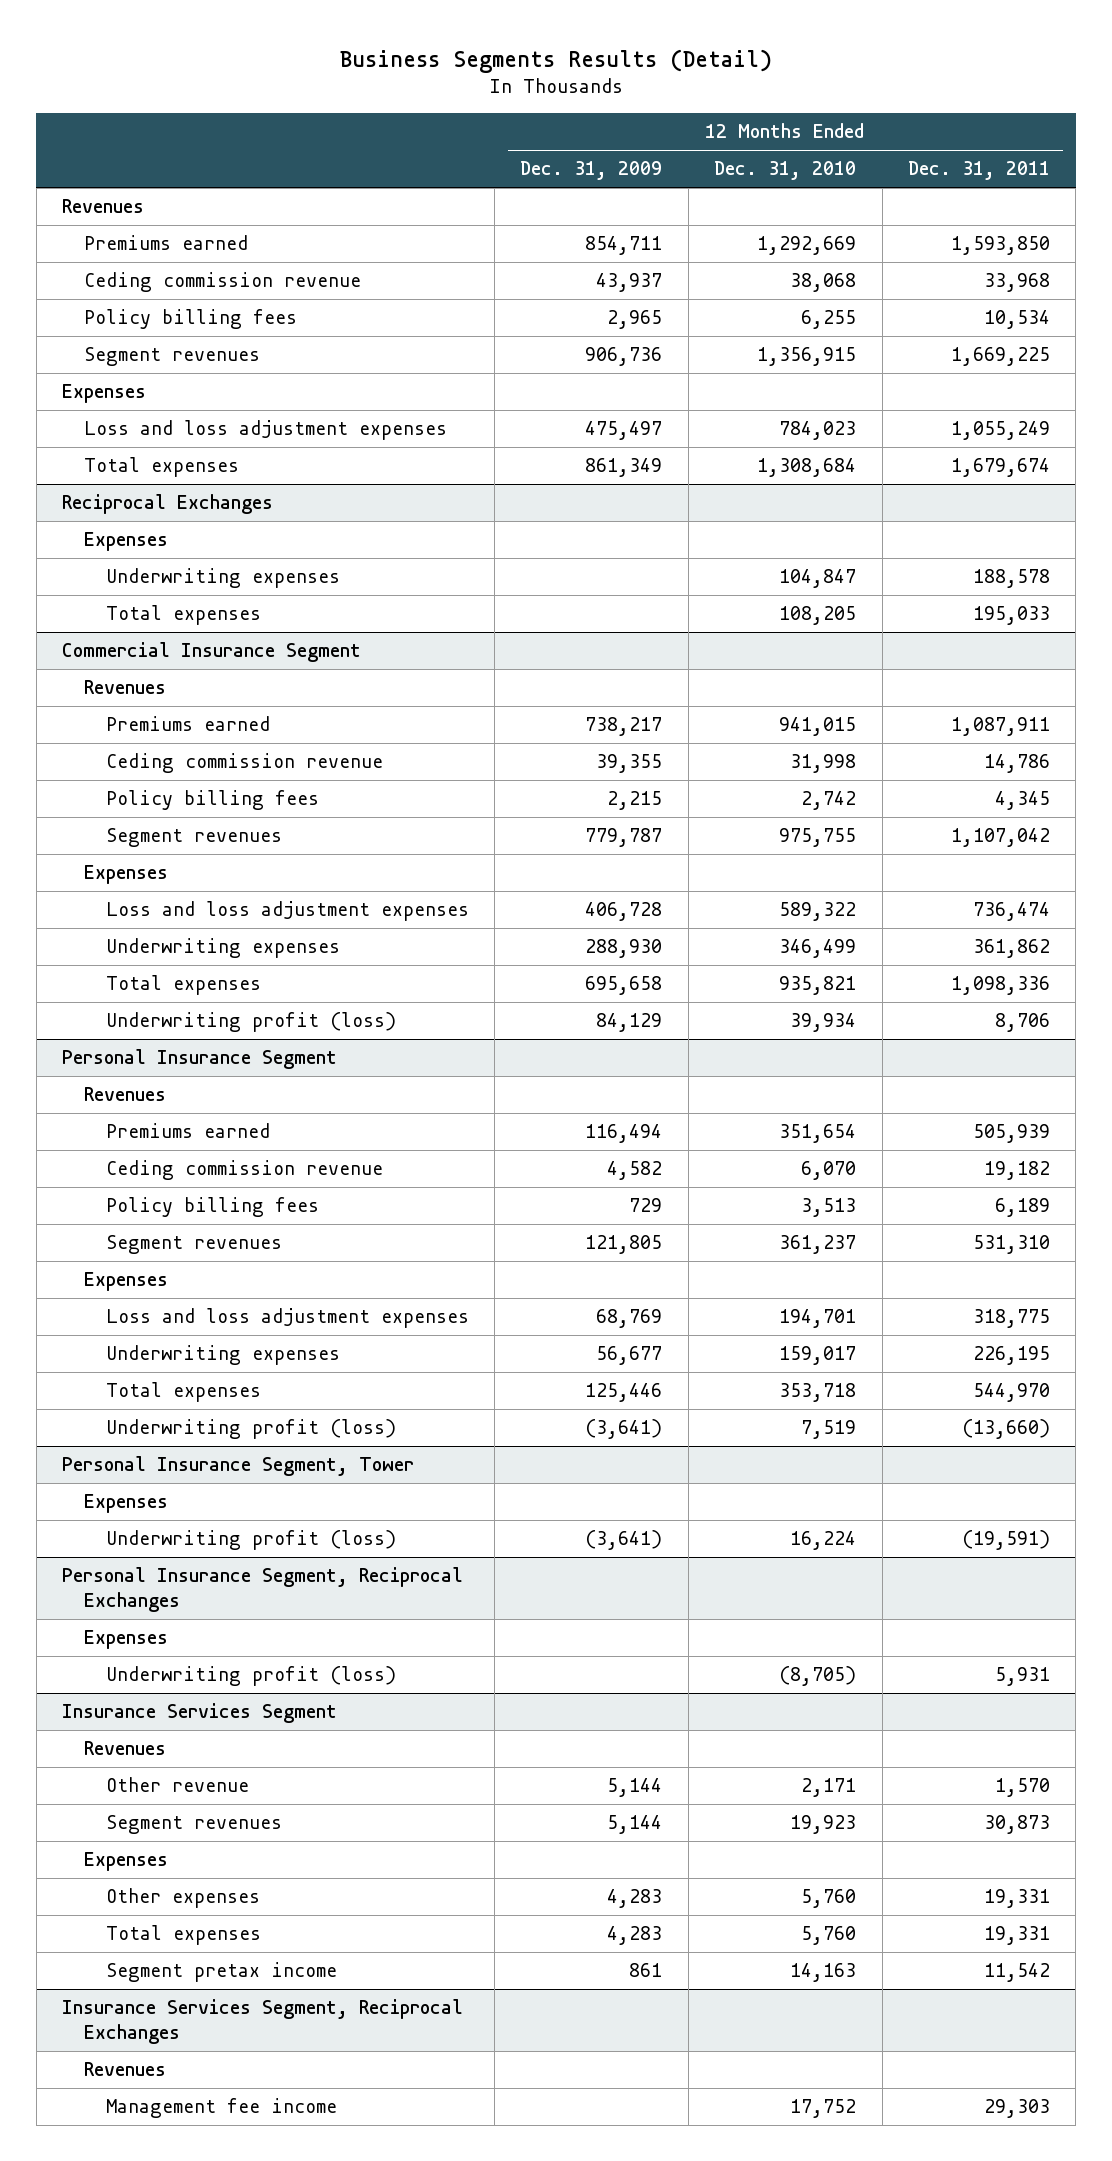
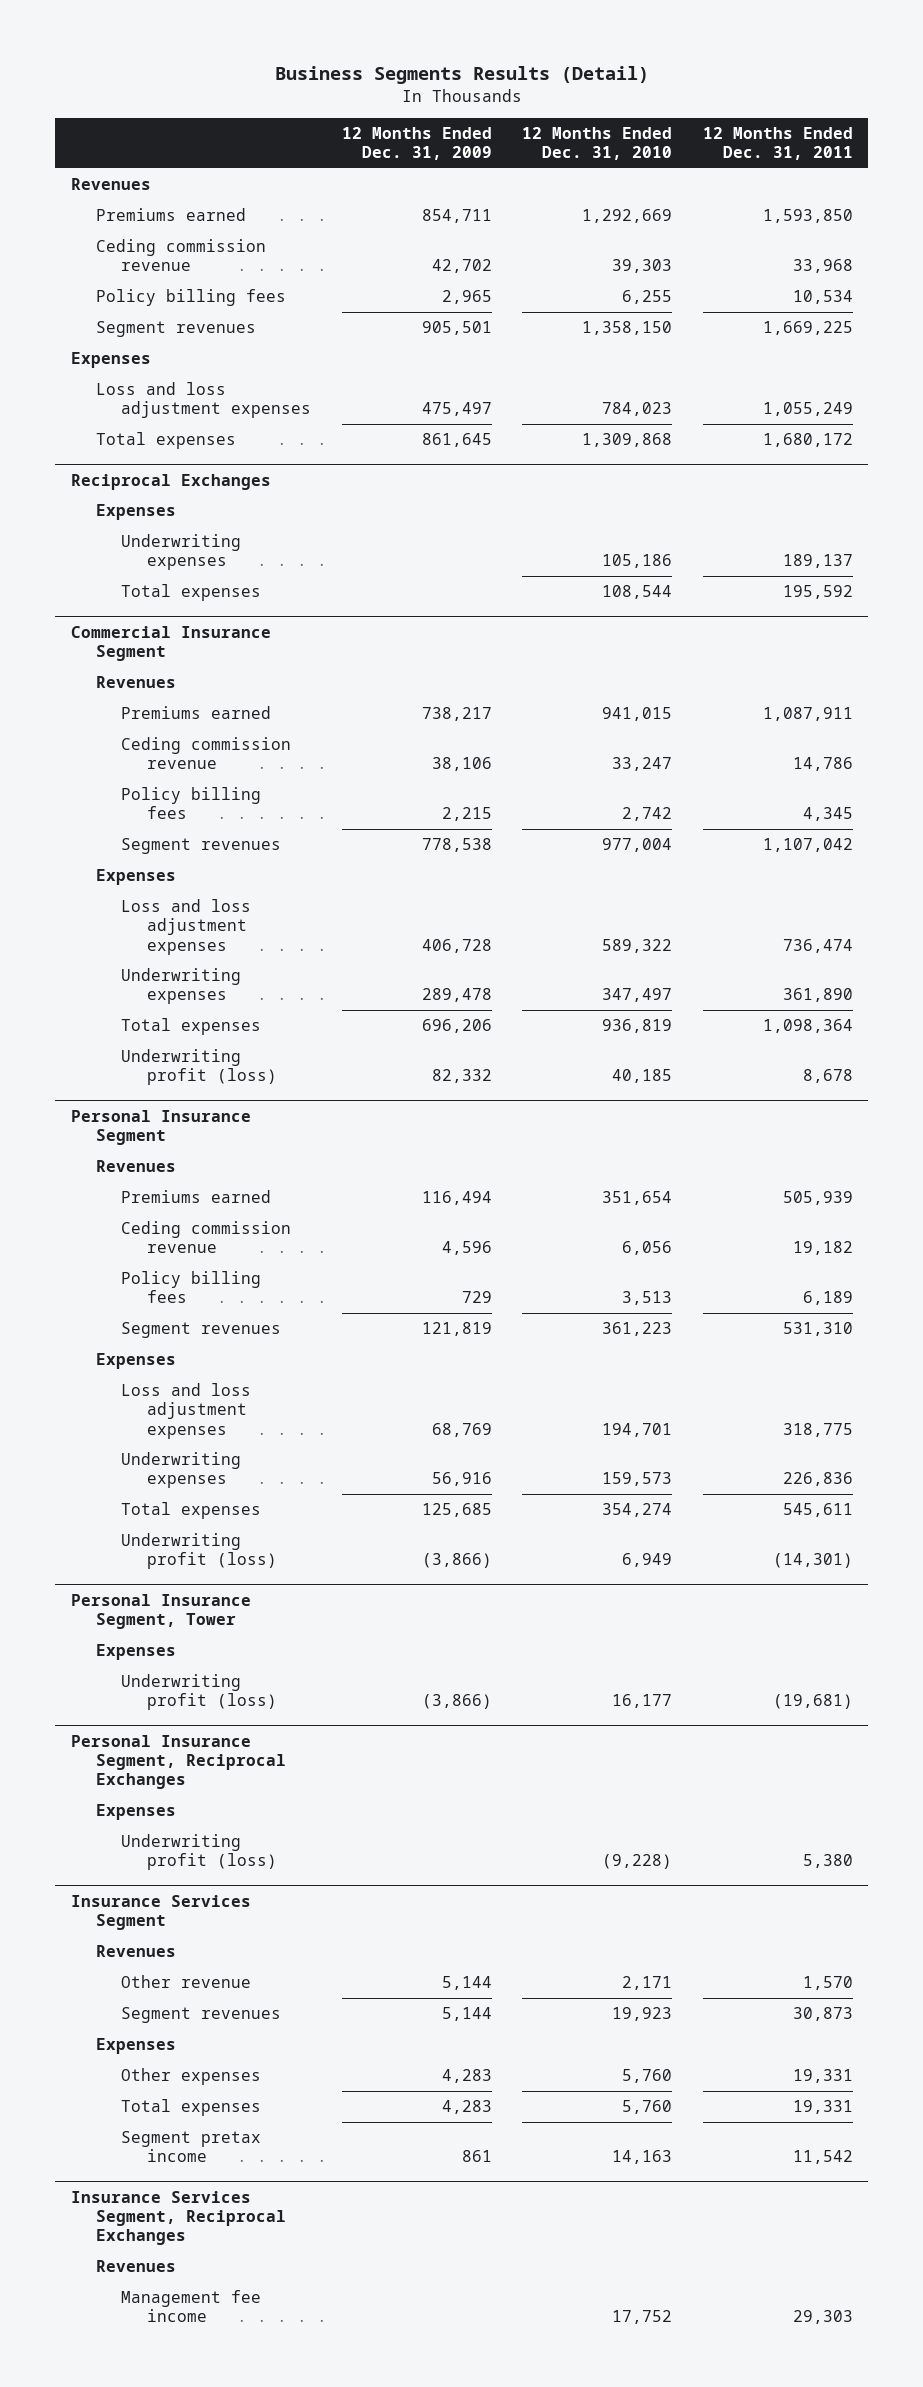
[596,273,663,293] 43,937 -> [431,259,492,274] 42,702
[790,273,857,293] 38,068 -> [612,259,673,274] 39,303
[585,347,663,367] 906,736 -> [421,321,492,336] 905,501
[757,347,857,367] 1,356,915 -> [582,321,673,336] 1,358,150
[585,458,663,478] 861,349 -> [421,433,492,448] 861,645
[757,458,857,478] 1,308,684 -> [582,433,673,448] 1,309,868
[950,458,1050,478] 1,679,674 -> [762,433,853,448] 1,680,172
[779,569,857,589] 104,847 -> [602,554,673,569] 105,186
[972,569,1050,589] 188,578 -> [782,554,853,569] 189,137
[779,606,857,626] 108,205 -> [602,585,673,600] 108,544
[972,606,1050,626] 195,033 -> [782,585,853,600] 195,592
[596,754,663,774] 39,355 -> [431,757,492,772] 38,106
[790,754,857,774] 31,998 -> [612,757,673,772] 33,247
[585,828,663,848] 779,787 -> [421,838,492,853] 778,538
[779,828,857,848] 975,755 -> [602,838,673,853] 977,004
[585,939,663,959] 288,930 -> [421,988,492,1003] 289,478
[779,939,857,959] 346,499 -> [602,988,673,1003] 347,497
[972,939,1050,959] 361,862 -> [782,988,853,1003] 361,890
[585,976,663,996] 695,658 -> [421,1019,492,1034] 696,206
[779,976,857,996] 935,821 -> [602,1019,673,1034] 936,819
[950,976,1050,996] 1,098,336 -> [762,1019,853,1034] 1,098,364
[596,1013,663,1033] 84,129 -> [431,1069,492,1084] 82,332
[790,1013,857,1033] 39,934 -> [612,1069,673,1084] 40,185
[994,1013,1050,1033] 8,706 -> [802,1069,853,1084] 8,678
[607,1161,663,1181] 4,582 -> [441,1241,492,1256] 4,596
[801,1161,857,1181] 6,070 -> [622,1241,673,1256] 6,056
[585,1235,663,1255] 121,805 -> [421,1322,492,1337] 121,819
[779,1235,857,1255] 361,237 -> [602,1322,673,1337] 361,223
[596,1346,663,1366] 56,677 -> [431,1472,492,1487] 56,916
[779,1346,857,1366] 159,017 -> [602,1472,673,1487] 159,573
[972,1346,1050,1366] 226,195 -> [782,1472,853,1487] 226,836
[585,1383,663,1403] 125,446 -> [421,1503,492,1518] 125,685
[779,1383,857,1403] 353,718 -> [602,1503,673,1518] 354,274
[972,1383,1050,1403] 544,970 -> [782,1503,853,1518] 545,611
[585,1419,663,1440] (3,641) -> [421,1553,492,1569] (3,866)
[801,1420,857,1440] 7,519 -> [622,1553,673,1568] 6,949
[961,1419,1050,1440] (13,660) -> [772,1553,853,1569] (14,301)
[585,1530,663,1551] (3,641) -> [421,1694,492,1710] (3,866)
[790,1531,857,1551] 16,224 -> [612,1694,673,1709] 16,177
[961,1530,1050,1551] (19,591) -> [772,1694,853,1710] (19,681)
[779,1666,857,1687] (8,705) -> [602,1854,673,1870] (9,228)
[994,1667,1050,1687] 5,931 -> [802,1854,853,1869] 5,380

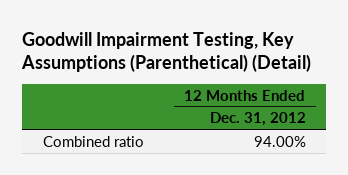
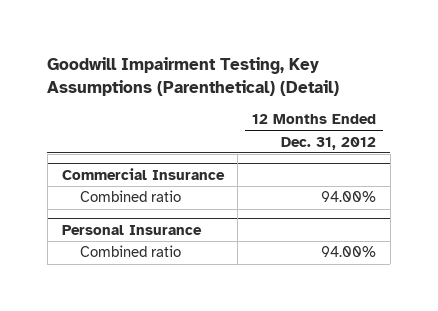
none -> [61,167,225,180] Commercial Insurance
none -> [61,224,202,235] Personal Insurance
none -> [80,245,182,258] Combined ratio

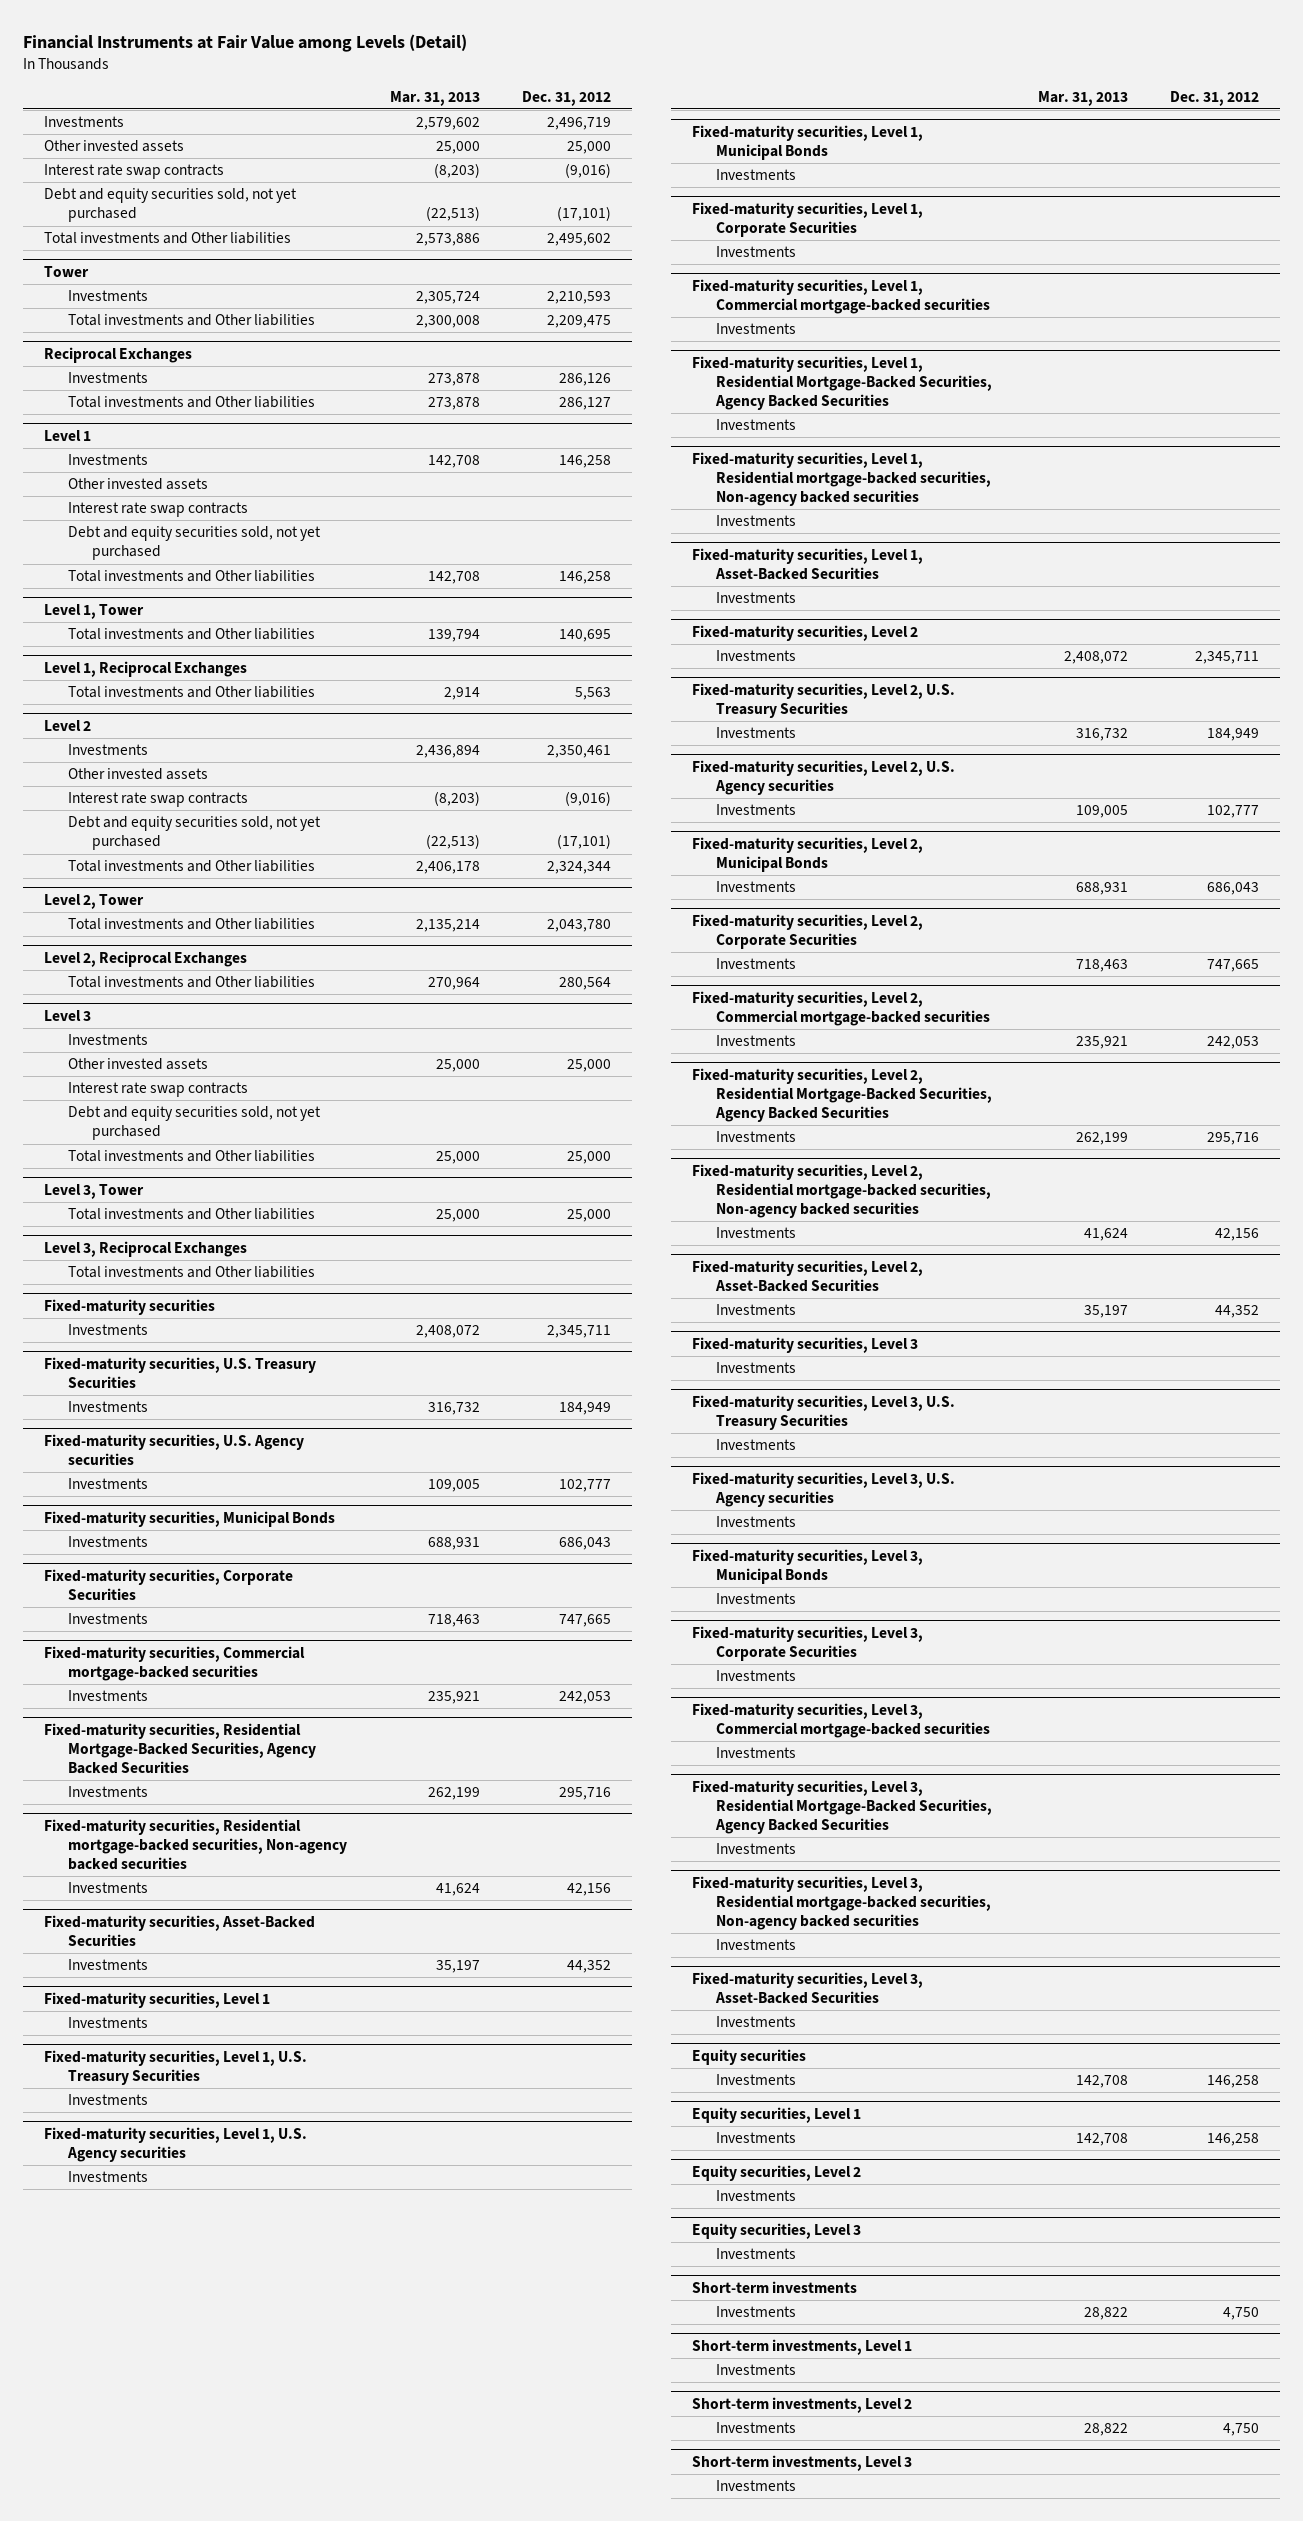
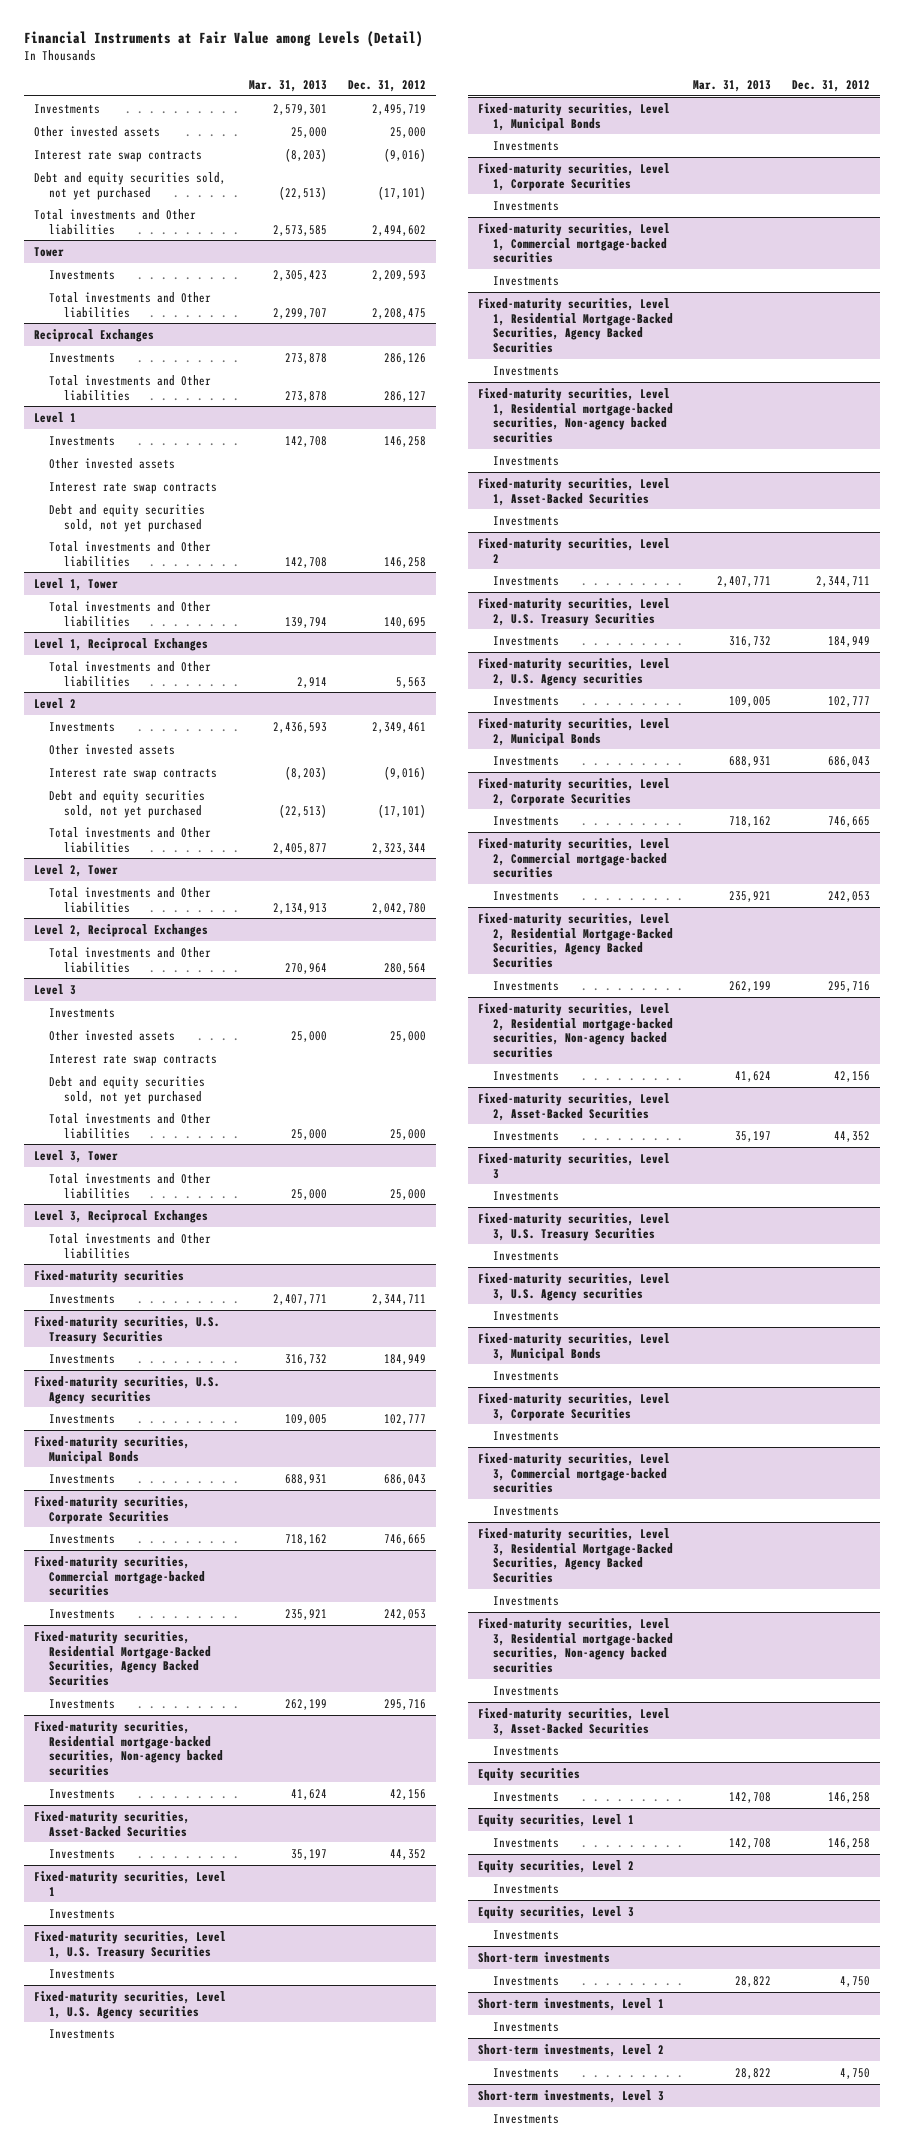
[415,117,480,131] 2,579,602 -> [273,103,328,115] 2,579,301
[546,117,611,131] 2,496,719 -> [371,103,426,115] 2,495,719
[415,233,480,247] 2,573,886 -> [273,224,328,236] 2,573,585
[546,233,611,247] 2,495,602 -> [371,224,426,236] 2,494,602
[415,291,480,305] 2,305,724 -> [273,269,328,281] 2,305,423
[546,291,611,305] 2,210,593 -> [371,269,426,281] 2,209,593
[415,315,480,329] 2,300,008 -> [273,307,328,319] 2,299,707
[546,315,611,329] 2,209,475 -> [371,307,426,319] 2,208,475
[415,745,480,759] 2,436,894 -> [273,721,328,733] 2,436,593
[546,745,611,759] 2,350,461 -> [371,721,426,733] 2,349,461
[415,861,480,875] 2,406,178 -> [273,842,328,854] 2,405,877
[546,861,611,875] 2,324,344 -> [371,842,426,854] 2,323,344
[415,919,480,933] 2,135,214 -> [273,902,328,914] 2,134,913
[546,919,611,933] 2,043,780 -> [371,902,426,914] 2,042,780
[415,1325,480,1339] 2,408,072 -> [273,1293,328,1305] 2,407,771
[546,1325,611,1339] 2,345,711 -> [371,1293,426,1305] 2,344,711
[427,1614,480,1628] 718,463 -> [285,1533,328,1545] 718,162
[558,1614,611,1628] 747,665 -> [383,1533,426,1545] 746,665
[1063,651,1128,665] 2,408,072 -> [717,575,772,587] 2,407,771
[1194,651,1259,665] 2,345,711 -> [815,575,870,587] 2,344,711
[1075,959,1128,973] 718,463 -> [729,815,772,827] 718,162
[1206,959,1259,973] 747,665 -> [827,815,870,827] 746,665

